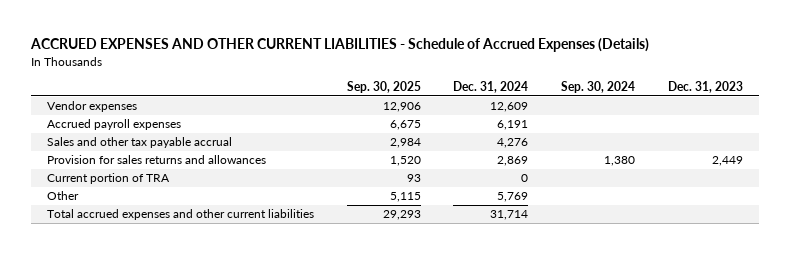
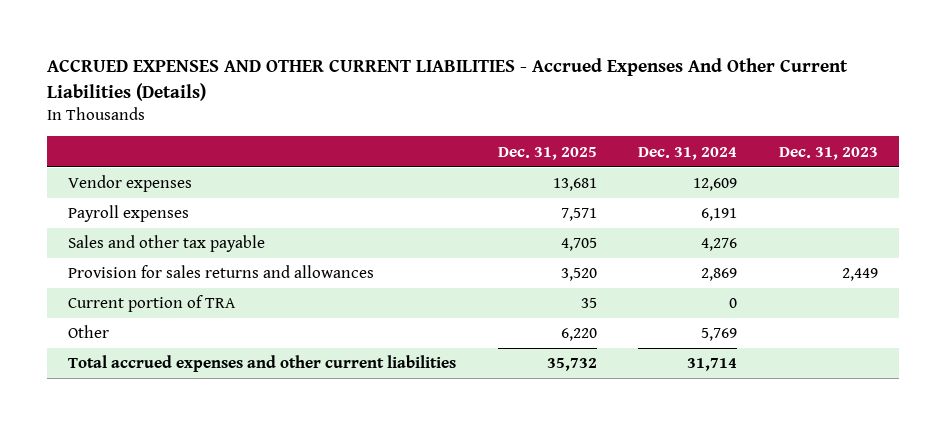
[29,38,649,53] ACCRUED EXPENSES AND OTHER CURRENT LIABILITIES - Schedule of Accrued Expenses (Details) -> [46,58,848,101] ACCRUED EXPENSES AND OTHER CURRENT LIABILITIES - Accrued Expenses And Other Current Liabilities (Details)
[346,81,421,94] Sep. 30, 2025 -> none
[560,81,635,94] Sep. 30, 2024 -> none
none -> [497,146,597,160] Dec. 31, 2025
[46,119,181,131] Accrued payroll expenses -> [67,205,189,223] Payroll expenses
[46,137,232,149] Sales and other tax payable accrual -> [67,235,265,253] Sales and other tax payable

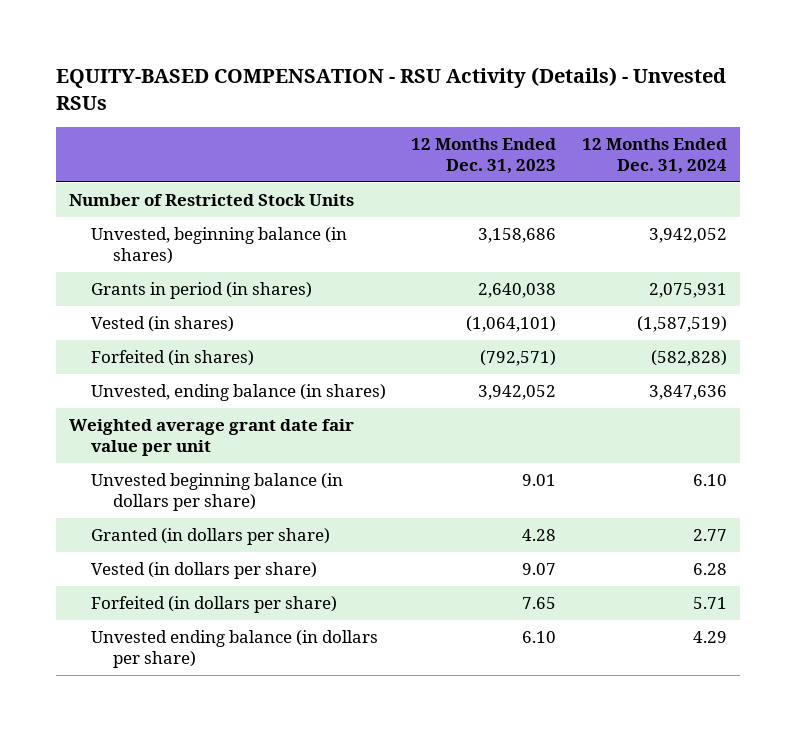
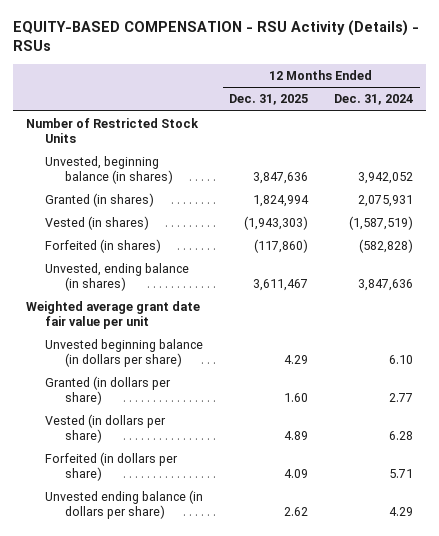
[56,67,727,110] EQUITY-BASED COMPENSATION - RSU Activity (Details) - Unvested RSUs -> [12,20,419,52] EQUITY-BASED COMPENSATION - RSU Activity (Details) - RSUs
[411,138,557,175] 12 Months Ended Dec. 31, 2023 -> none
none -> [229,94,309,106] Dec. 31, 2025
[91,282,313,300] Grants in period (in shares) -> [45,193,155,208] Granted (in shares)

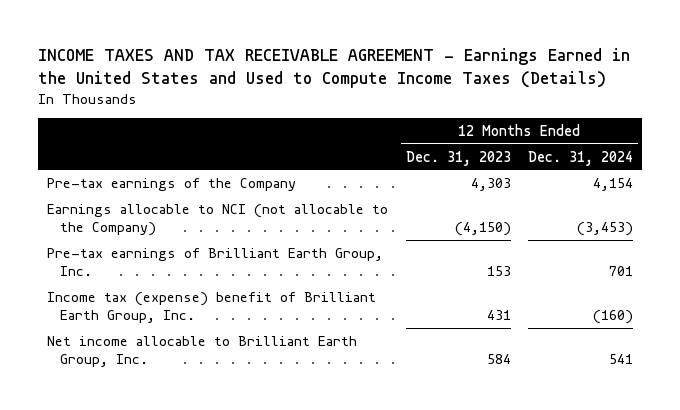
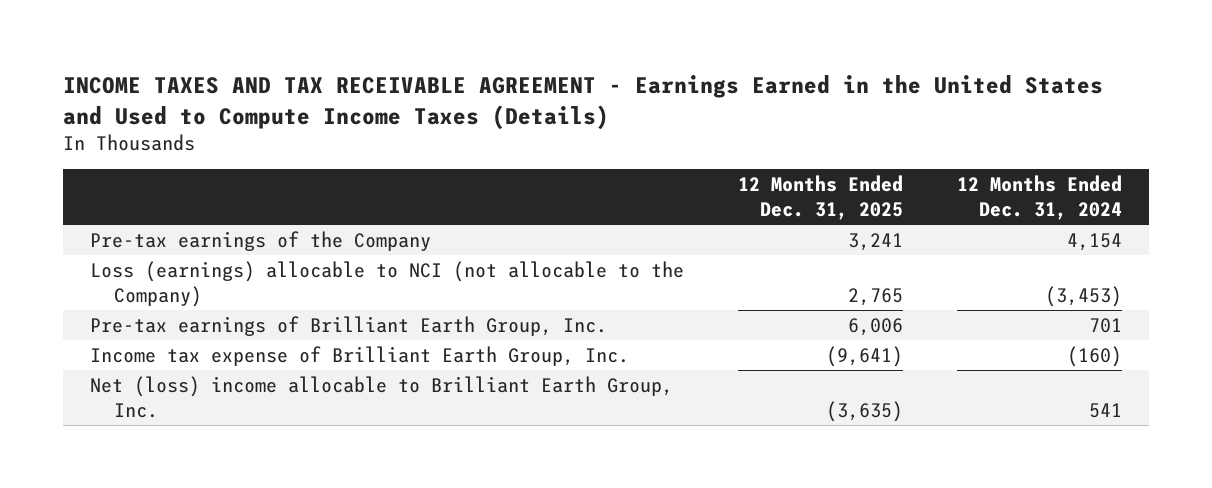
[405,150,511,166] Dec. 31, 2023 -> none
none -> [738,175,904,221] 12 Months Ended Dec. 31, 2025
[47,203,389,236] Earnings allocable to NCI (not allocable to the Company) -> [90,260,685,307] Loss (earnings) allocable to NCI (not allocable to the Company)
[47,291,377,323] Income tax (expense) benefit of Brilliant Earth Group, Inc. -> [90,345,630,366] Income tax expense of Brilliant Earth Group, Inc.
[47,335,358,367] Net income allocable to Brilliant Earth Group, Inc. -> [90,375,674,418] Net (loss) income allocable to Brilliant Earth Group, Inc.

